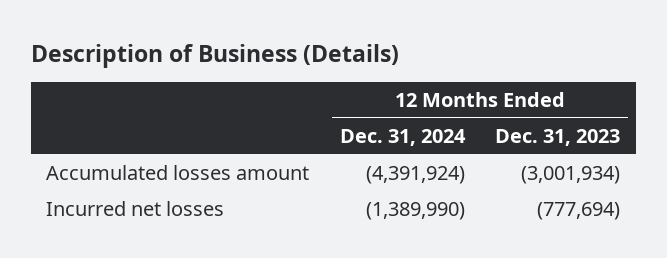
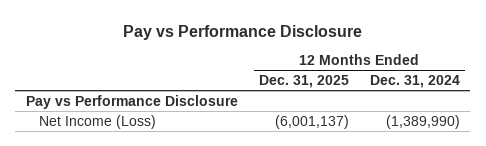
[31,43,400,68] Description of Business (Details) -> [122,24,362,40] Pay vs Performance Disclosure
[495,128,621,146] Dec. 31, 2023 -> none
none -> [258,74,349,88] Dec. 31, 2025
[46,165,310,181] Accumulated losses amount -> none
none -> [25,94,238,109] Pay vs Performance Disclosure
[46,201,225,217] Incurred net losses -> [39,114,157,129] Net Income (Loss)

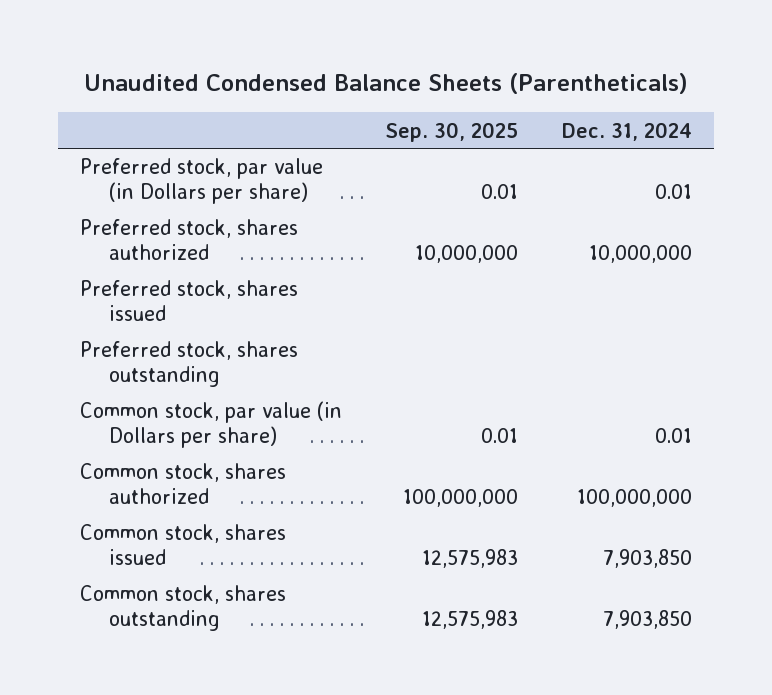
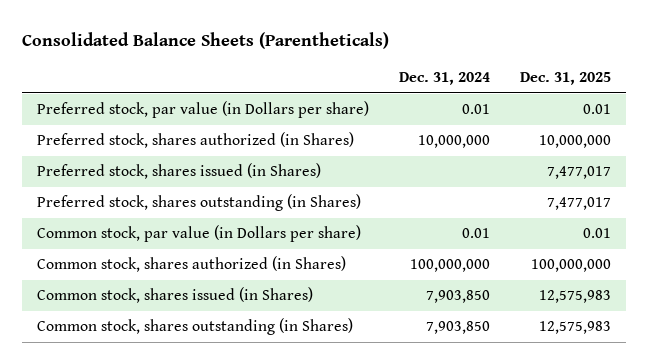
[83,73,688,95] Unaudited Condensed Balance Sheets (Parentheticals) -> [22,32,390,50] Consolidated Balance Sheets (Parentheticals)
[385,121,519,142] Sep. 30, 2025 -> none
none -> [520,71,612,85] Dec. 31, 2025
[79,219,298,260] Preferred stock, shares authorized -> [37,132,355,149] Preferred stock, shares authorized (in Shares)
[79,280,298,321] Preferred stock, shares issued -> [37,163,322,180] Preferred stock, shares issued (in Shares)
[79,341,298,387] Preferred stock, shares outstanding -> [37,194,362,212] Preferred stock, shares outstanding (in Shares)
[79,463,286,504] Common stock, shares authorized -> [37,256,347,273] Common stock, shares authorized (in Shares)
[79,524,286,565] Common stock, shares issued -> [37,287,314,304] Common stock, shares issued (in Shares)
[79,585,286,631] Common stock, shares outstanding -> [37,318,354,336] Common stock, shares outstanding (in Shares)

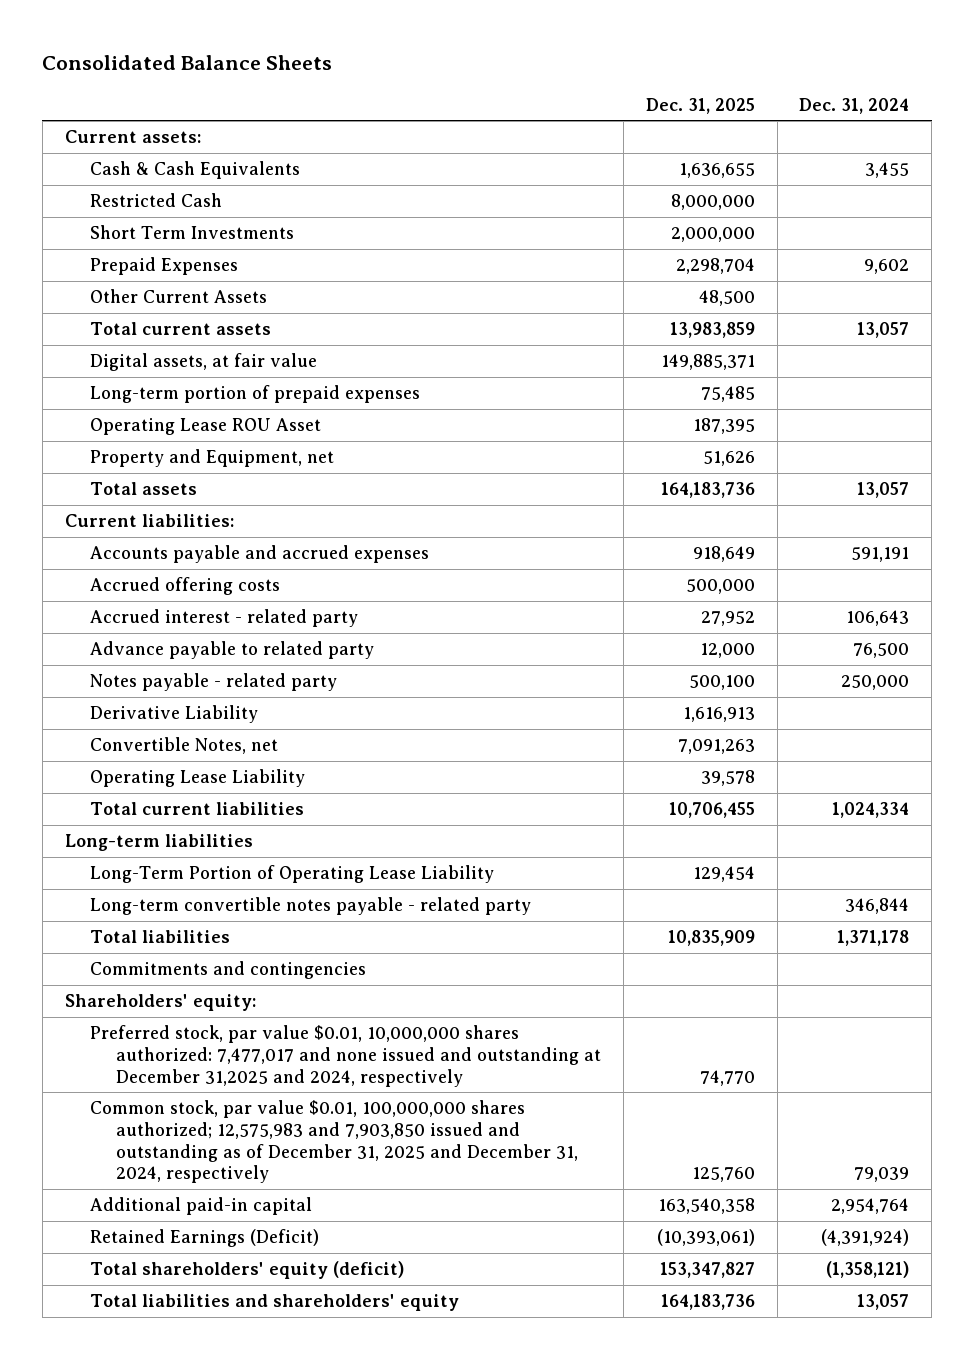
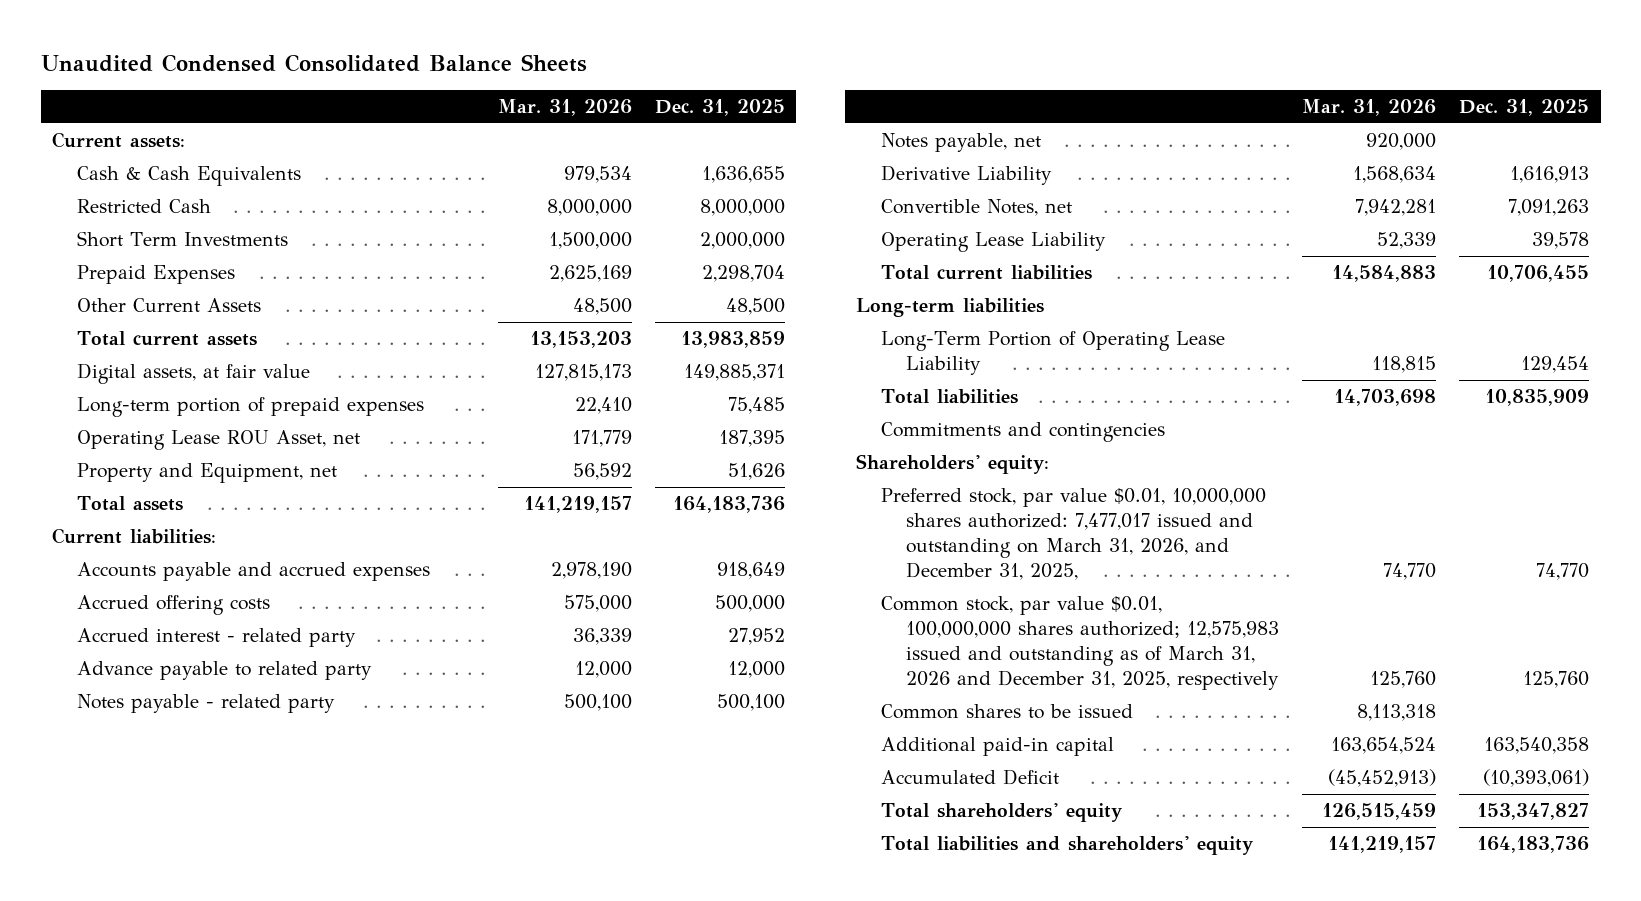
[42,55,333,71] Consolidated Balance Sheets -> [40,53,587,72] Unaudited Condensed Consolidated Balance Sheets
[799,97,910,114] Dec. 31, 2024 -> none
none -> [497,99,632,117] Mar. 31, 2026
[90,418,322,436] Operating Lease ROU Asset -> [76,429,360,450] Operating Lease ROU Asset, net
none -> [881,132,1042,152] Notes payable, net
[90,897,532,916] Long-term convertible notes payable - related party -> none
[90,1025,601,1087] Preferred stock, par value $0.01, 10,000,000 shares authorized: 7,477,017 and none issued and outstanding at December 31,2025 and 2024, respectively -> [881,487,1267,581] Preferred stock, par value $0.01, 10,000,000 shares authorized: 7,477,017 issued and outstanding on March 31, 2026, and December 31, 2025,
[90,1100,578,1184] Common stock, par value $0.01, 100,000,000 shares authorized; 12,575,983 and 7,903,850 issued and outstanding as of December 31, 2025 and December 31, 2024, respectively -> [881,595,1280,691] Common stock, par value $0.01, 100,000,000 shares authorized; 12,575,983 issued and outstanding as of March 31, 2026 and December 31, 2025, respectively
none -> [881,703,1134,719] Common shares to be issued
[90,1229,320,1248] Retained Earnings (Deficit) -> [881,768,1060,785] Accumulated Deficit
[90,1261,405,1280] Total shareholders' equity (deficit) -> [881,802,1124,822] Total shareholders' equity

